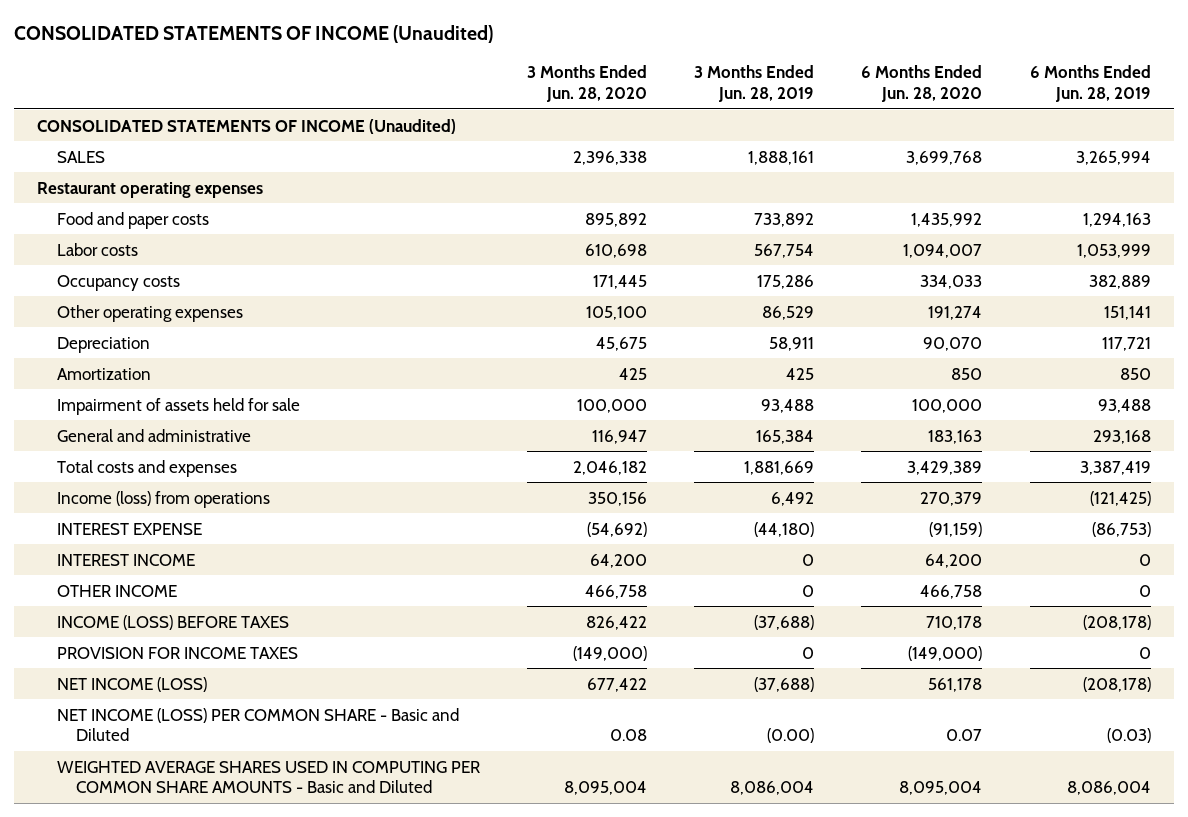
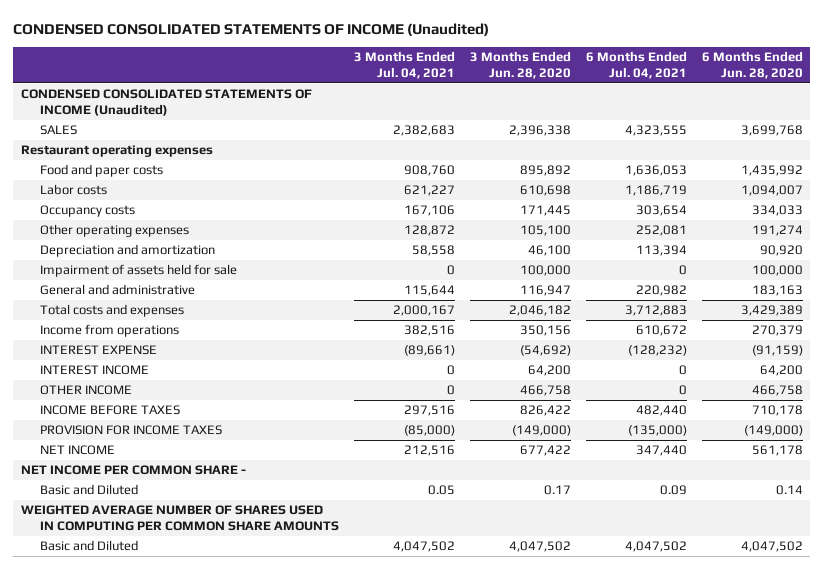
[13,24,493,43] CONSOLIDATED STATEMENTS OF INCOME (Unaudited) -> [13,22,490,36] CONDENSED CONSOLIDATED STATEMENTS OF INCOME (Unaudited)
[694,65,815,102] 3 Months Ended Jun. 28, 2019 -> none
[1029,65,1151,102] 6 Months Ended Jun. 28, 2019 -> none
none -> [354,50,456,79] 3 Months Ended Jul. 04, 2021
none -> [586,50,688,79] 6 Months Ended Jul. 04, 2021
[37,118,457,134] CONSOLIDATED STATEMENTS OF INCOME (Unaudited) -> [20,89,312,117] CONDENSED CONSOLIDATED STATEMENTS OF INCOME (Unaudited)
[56,336,150,353] Depreciation -> none
[56,367,151,380] Amortization -> [40,244,216,258] Depreciation and amortization
[618,367,647,380] 425 -> [528,245,572,257] 46,100
[951,367,983,380] 850 -> [759,245,803,257] 90,920
[56,490,270,508] Income (loss) from operations -> [40,324,180,338] Income from operations
[56,614,289,630] INCOME (LOSS) BEFORE TAXES -> [40,405,181,416] INCOME BEFORE TAXES
[56,676,207,692] NET INCOME (LOSS) -> [40,445,116,456] NET INCOME
none -> [20,465,246,476] NET INCOME PER COMMON SHARE -
[56,707,459,742] NET INCOME (LOSS) PER COMMON SHARE - Basic and Diluted -> [40,484,139,496] Basic and Diluted
[609,729,647,742] 0.08 -> [544,485,572,496] 0.17
[946,729,983,742] 0.07 -> [775,485,803,496] 0.14
none -> [20,505,340,532] WEIGHTED AVERAGE NUMBER OF SHARES USED IN COMPUTING PER COMMON SHARE AMOUNTS
[56,760,480,794] WEIGHTED AVERAGE SHARES USED IN COMPUTING PER COMMON SHARE AMOUNTS - Basic and Diluted -> [40,540,139,552] Basic and Diluted
[563,781,647,796] 8,095,004 -> [509,541,572,553] 4,047,502
[899,781,983,796] 8,095,004 -> [740,541,803,553] 4,047,502

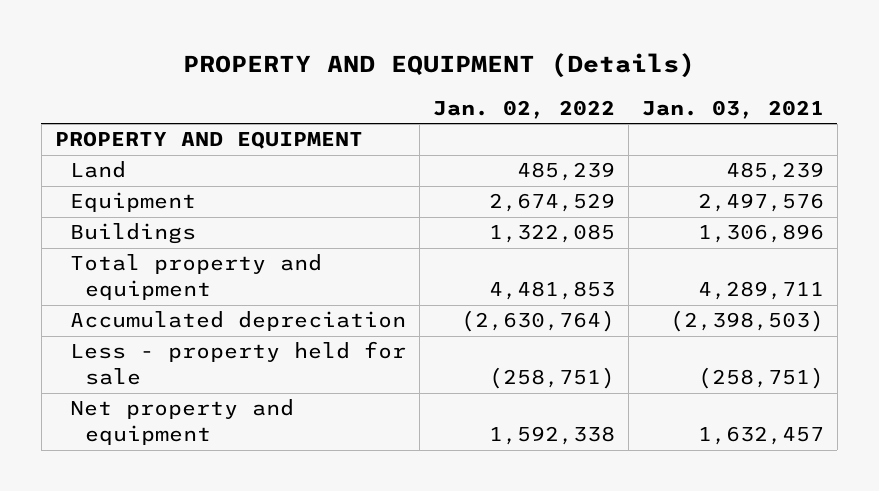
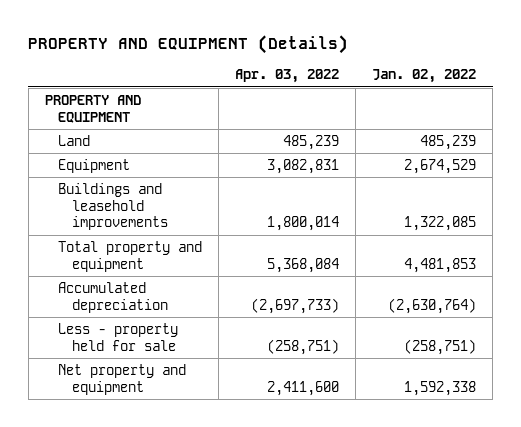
[641,99,824,119] Jan. 03, 2021 -> none
none -> [235,69,340,84] Apr. 03, 2022
[69,223,196,245] Buildings -> [58,182,168,231] Buildings and leasehold improvements

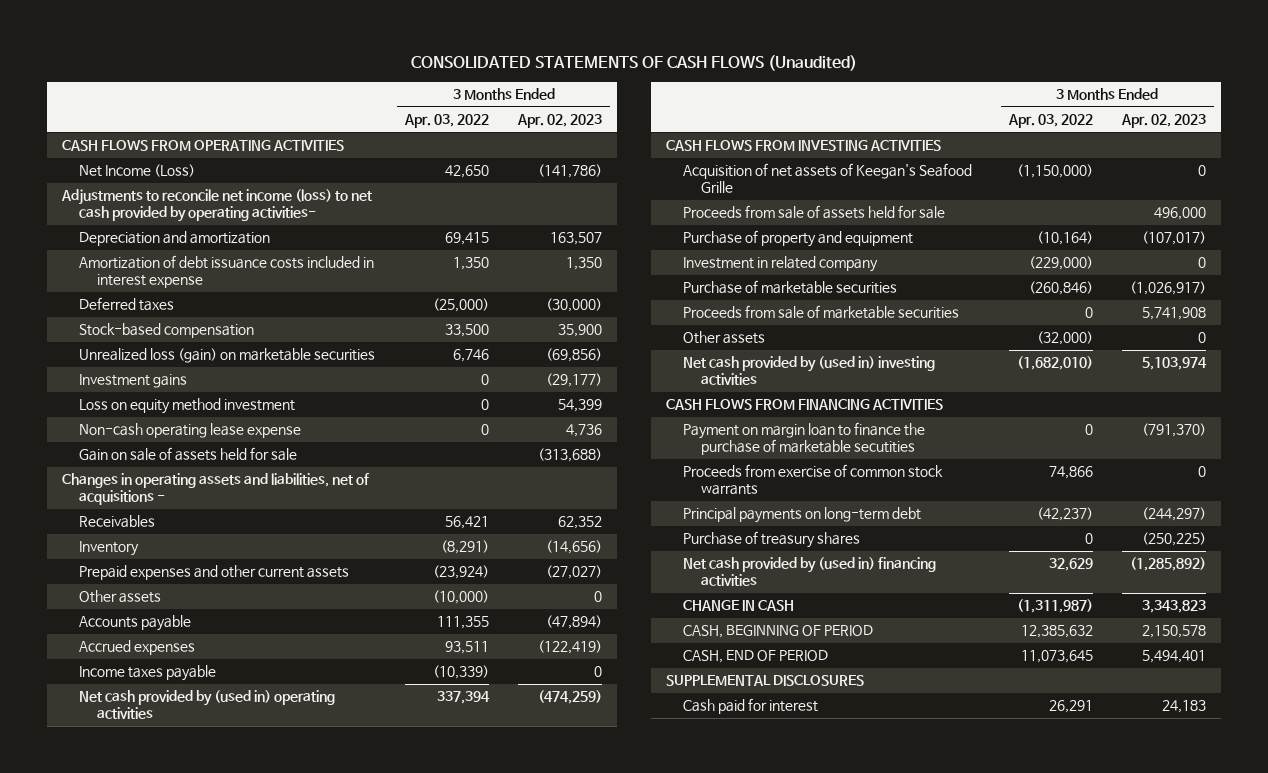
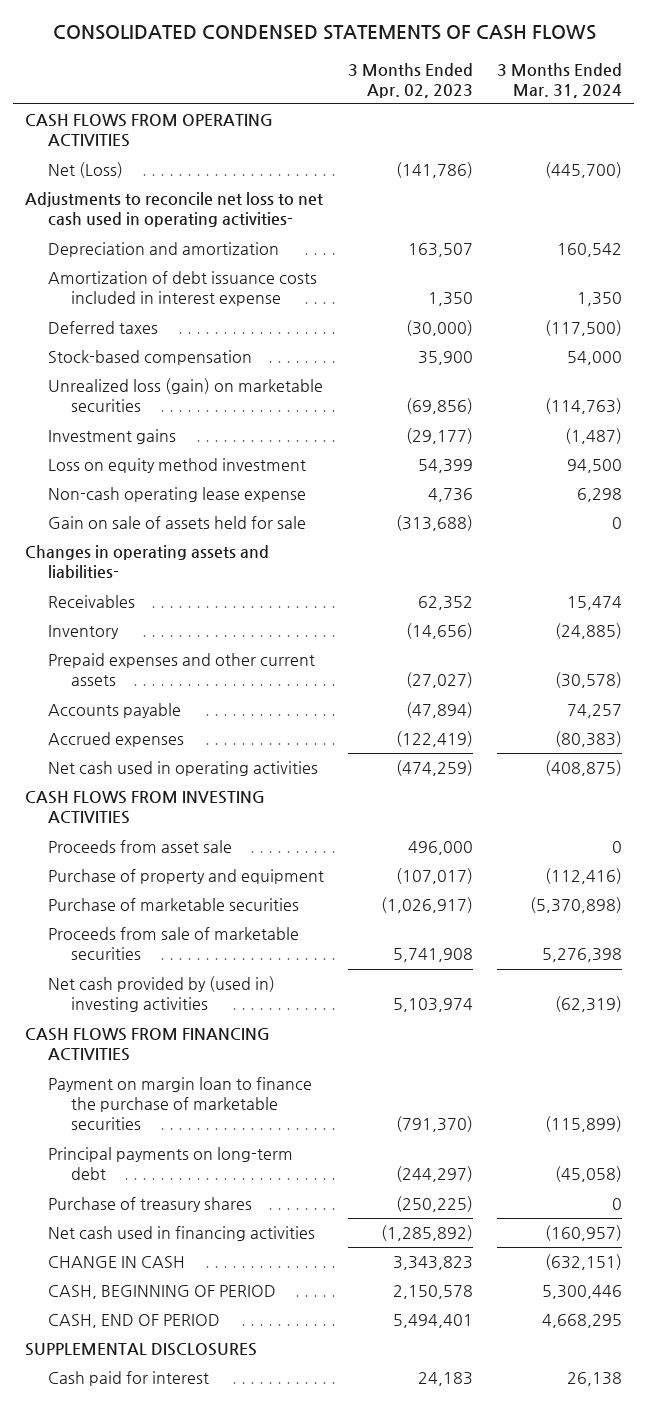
[410,54,857,71] CONSOLIDATED STATEMENTS OF CASH FLOWS (Unaudited) -> [52,25,596,41] CONSOLIDATED CONDENSED STATEMENTS OF CASH FLOWS
[403,113,489,128] Apr. 03, 2022 -> none
none -> [497,62,623,98] 3 Months Ended Mar. 31, 2024
[79,164,196,178] Net Income (Loss) -> [48,162,124,179] Net (Loss)
[60,189,372,223] Adjustments to reconcile net income (loss) to net cash provided by operating activities- -> [25,192,324,228] Adjustments to reconcile net loss to net cash used in operating activities-
[61,473,370,506] Changes in operating assets and liabilities, net of acquisitions - -> [25,545,270,579] Changes in operating assets and liabilities-
[79,590,162,604] Other assets -> none
[79,665,217,682] Income taxes payable -> none
[79,690,336,720] Net cash provided by (used in) operating activities -> [48,761,319,777] Net cash used in operating activities
[683,163,973,194] Acquisition of net assets of Keegan's Seafood Grille -> none
[683,205,946,220] Proceeds from sale of assets held for sale -> [48,840,233,854] Proceeds from asset sale
[683,256,879,273] Investment in related company -> none
[683,331,766,345] Other assets -> none
[683,464,944,496] Proceeds from exercise of common stock warrants -> none
[683,422,926,456] Payment on margin loan to finance the purchase of marketable secutities -> [48,1077,313,1131] Payment on margin loan to finance the purchase of marketable securities
[683,557,937,587] Net cash provided by (used in) financing activities -> [48,1226,316,1242] Net cash used in financing activities

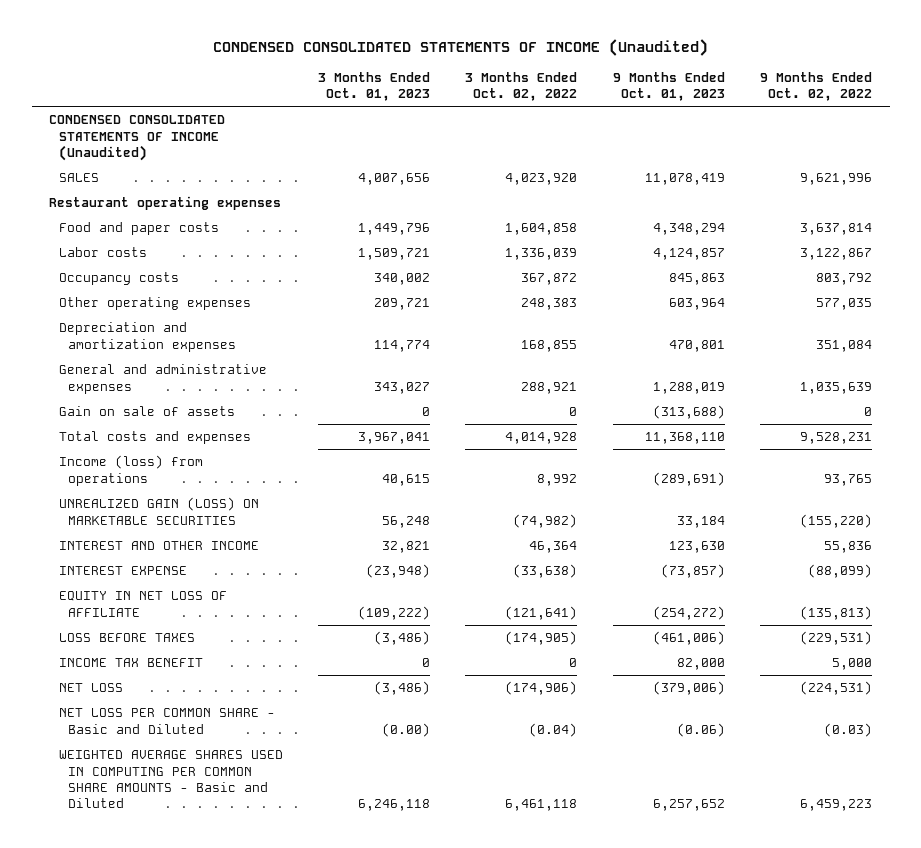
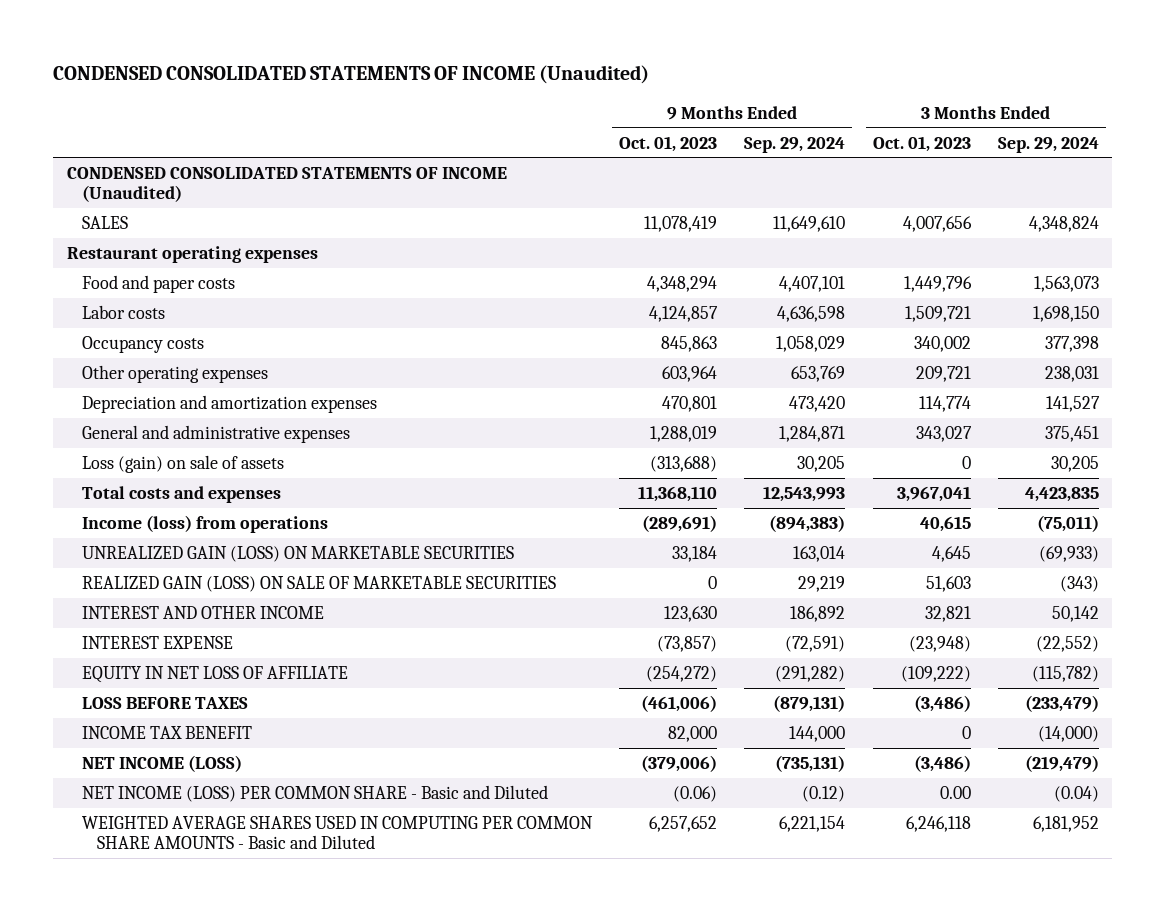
[465,71,578,102] 3 Months Ended Oct. 02, 2022 -> none
[760,71,873,102] 9 Months Ended Oct. 02, 2022 -> none
none -> [744,136,846,153] Sep. 29, 2024
none -> [997,136,1099,153] Sep. 29, 2024
[58,406,235,417] Gain on sale of assets -> [81,454,284,473] Loss (gain) on sale of assets
[382,515,431,528] 56,248 -> [931,545,971,562] 4,645
none -> [81,575,556,592] REALIZED GAIN (LOSS) ON SALE OF MARKETABLE SECURITIES
[58,683,123,693] NET LOSS -> [81,754,242,772] NET INCOME (LOSS)
[58,708,275,734] NET LOSS PER COMMON SHARE - Basic and Diluted -> [81,784,548,802] NET INCOME (LOSS) PER COMMON SHARE - Basic and Diluted
[382,722,431,737] (0.00) -> [939,785,971,799] 0.00

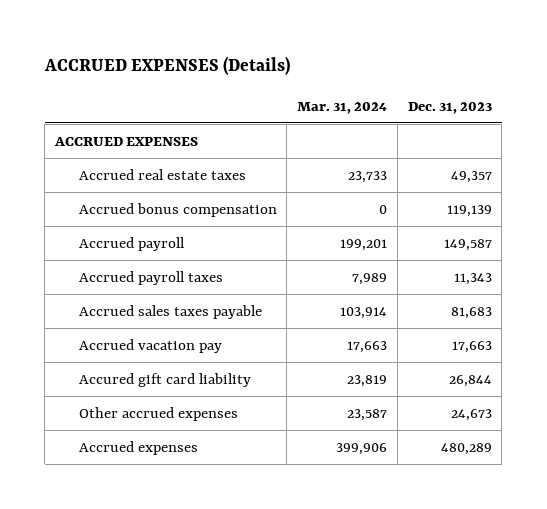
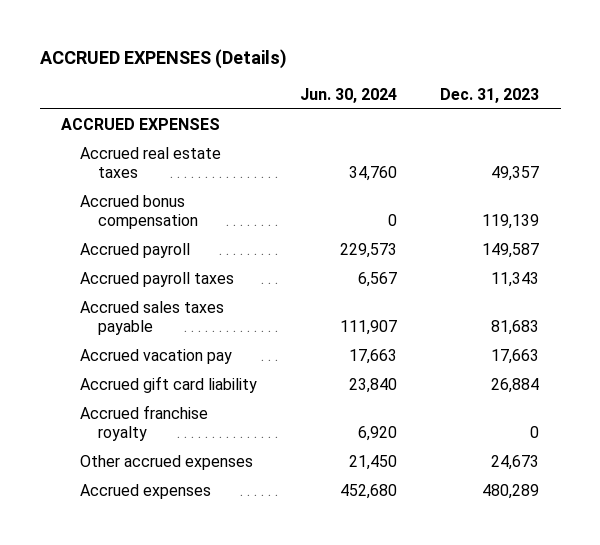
[297,101,388,114] Mar. 31, 2024 -> none
none -> [299,87,397,103] Jun. 30, 2024
[78,373,251,388] Accured gift card liability -> [79,376,257,394] Accrued gift card liability
[448,375,492,388] 26,844 -> [490,378,539,394] 26,884
none -> [79,405,208,442] Accrued franchise royalty

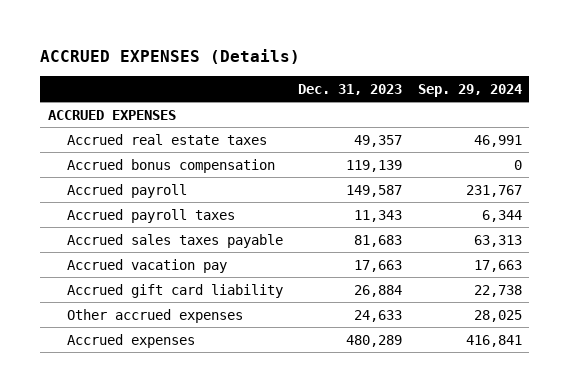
[299,87,397,103] Jun. 30, 2024 -> none
none -> [417,83,522,97] Sep. 29, 2024
[79,405,208,442] Accrued franchise royalty -> none
[490,455,539,471] 24,673 -> [354,309,403,322] 24,633

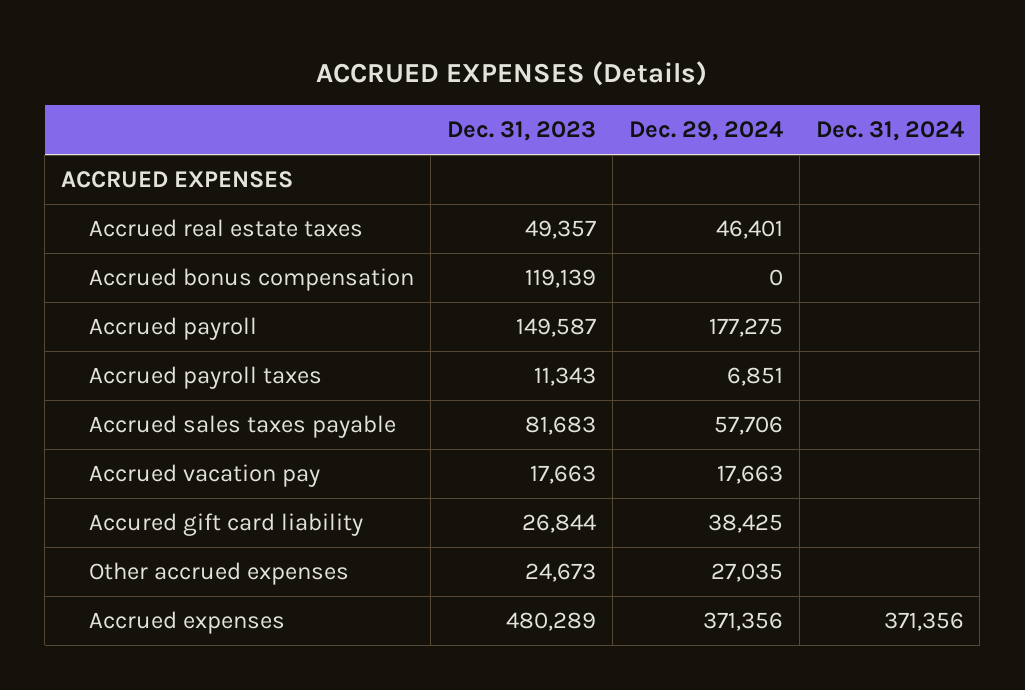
[417,83,522,97] Sep. 29, 2024 -> none
none -> [628,121,783,142] Dec. 29, 2024
none -> [815,121,964,142] Dec. 31, 2024
[66,283,283,298] Accrued gift card liability -> [89,512,364,536] Accured gift card liability
[354,284,403,297] 26,884 -> [522,513,597,533] 26,844
[354,309,403,322] 24,633 -> [525,562,597,582] 24,673

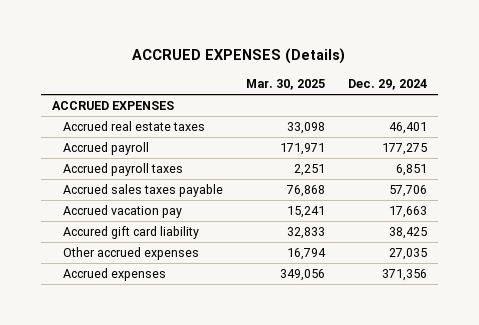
[447,121,597,142] Dec. 31, 2023 -> none
[815,121,964,142] Dec. 31, 2024 -> none
none -> [246,78,326,90] Mar. 30, 2025
[89,267,415,291] Accrued bonus compensation -> none

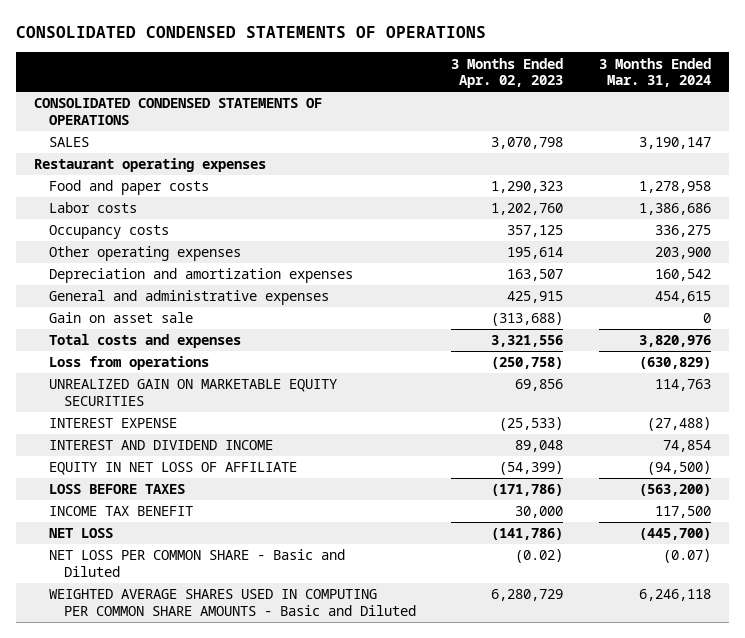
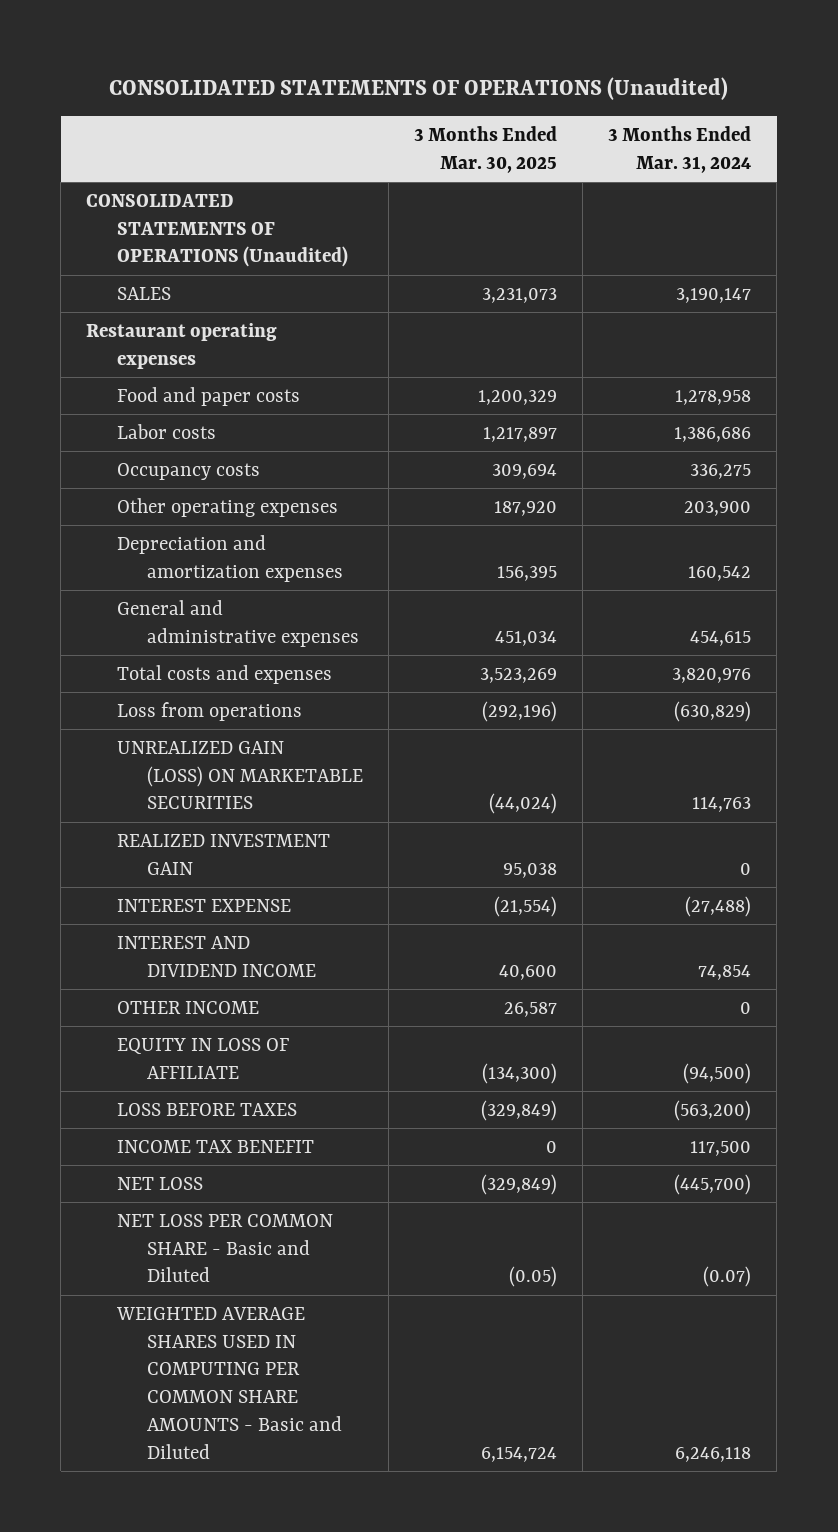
[16,26,487,39] CONSOLIDATED CONDENSED STATEMENTS OF OPERATIONS -> [108,76,728,100] CONSOLIDATED STATEMENTS OF OPERATIONS (Unaudited)
[451,57,564,88] 3 Months Ended Apr. 02, 2023 -> none
none -> [414,126,558,173] 3 Months Ended Mar. 30, 2025
[34,98,323,125] CONSOLIDATED CONDENSED STATEMENTS OF OPERATIONS -> [86,193,348,268] CONSOLIDATED STATEMENTS OF OPERATIONS (Unaudited)
[48,312,193,324] Gain on asset sale -> none
[48,379,337,406] UNREALIZED GAIN ON MARKETABLE EQUITY SECURITIES -> [116,740,363,810] UNREALIZED GAIN (LOSS) ON MARKETABLE SECURITIES
none -> [116,833,330,875] REALIZED INVESTMENT GAIN
none -> [116,1000,259,1014] OTHER INCOME
[48,462,297,476] EQUITY IN NET LOSS OF AFFILIATE -> [116,1037,289,1079] EQUITY IN LOSS OF AFFILIATE

